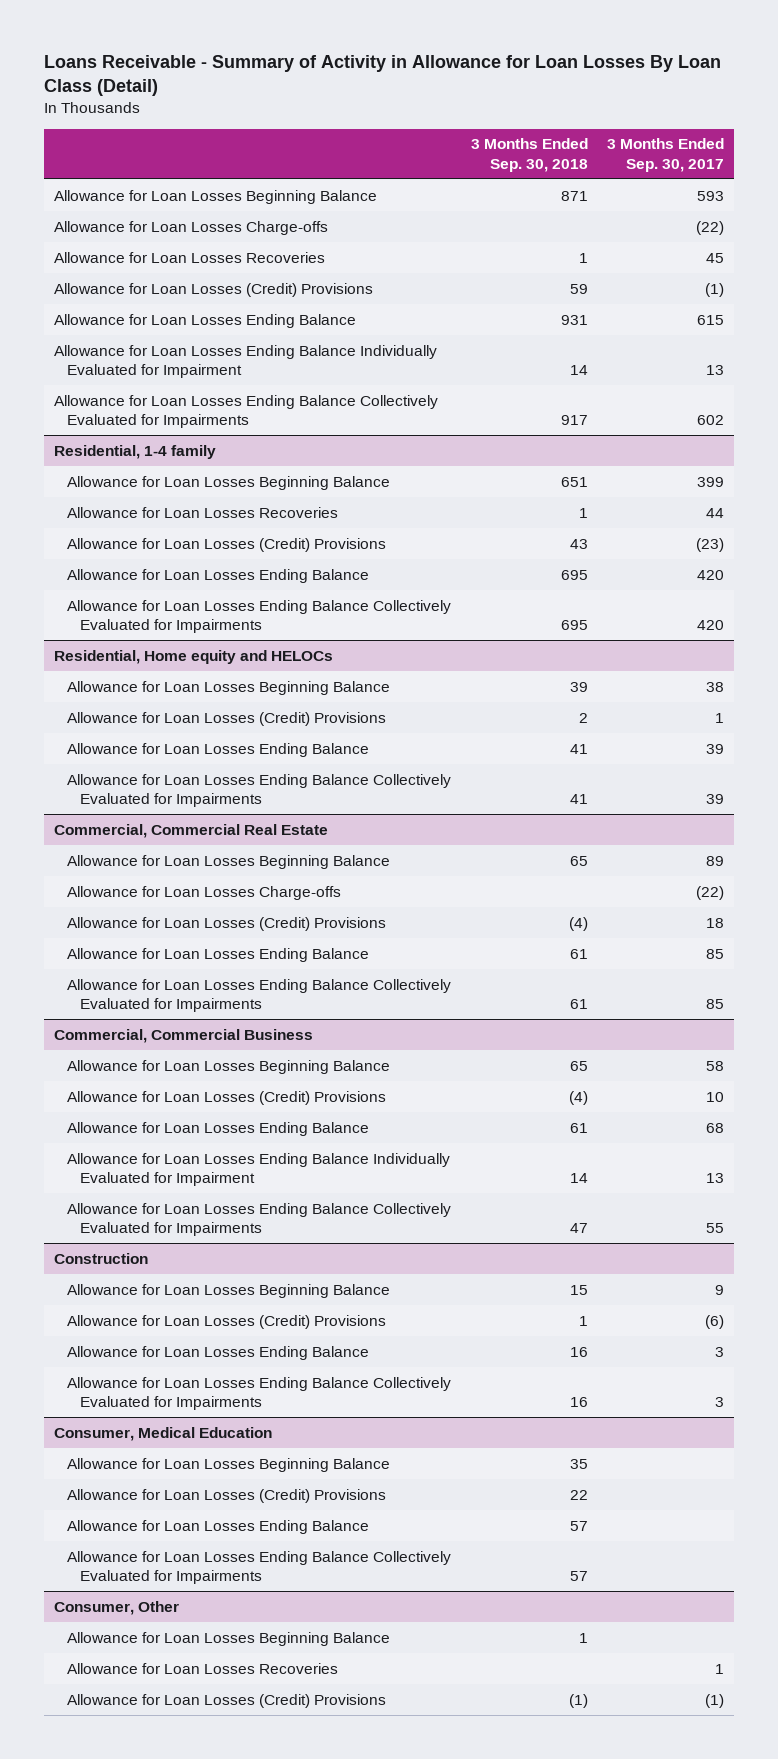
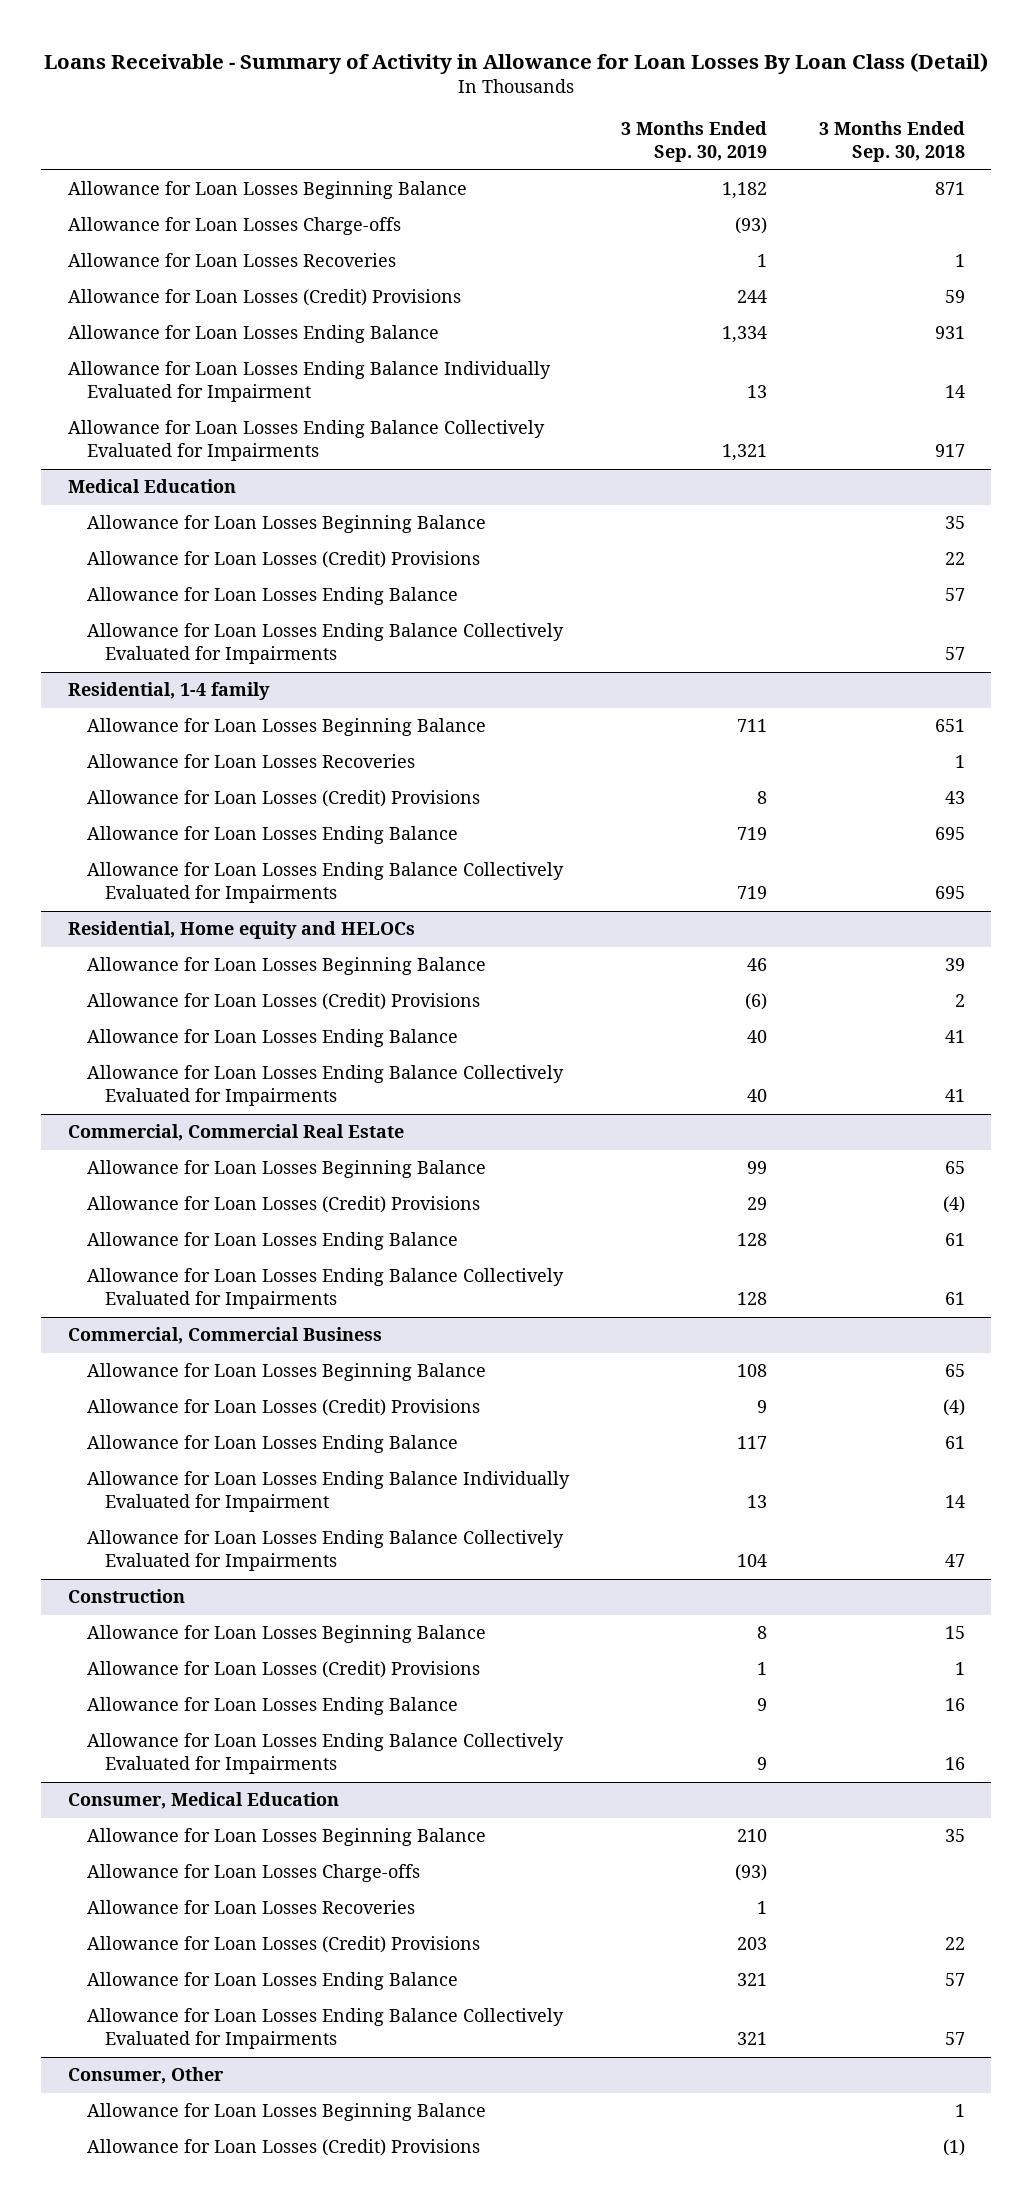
[607,138,725,172] 3 Months Ended Sep. 30, 2017 -> none
none -> [620,121,767,163] 3 Months Ended Sep. 30, 2019
none -> [67,479,236,494] Medical Education
none -> [86,515,486,534] Allowance for Loan Losses Beginning Balance
none -> [86,551,480,569] Allowance for Loan Losses (Credit) Provisions
none -> [86,587,458,606] Allowance for Loan Losses Ending Balance
none -> [86,623,564,665] Allowance for Loan Losses Ending Balance Collectively Evaluated for Impairments
[67,885,342,900] Allowance for Loan Losses Charge-offs -> none
none -> [86,1864,420,1883] Allowance for Loan Losses Charge-offs
none -> [86,1900,415,1915] Allowance for Loan Losses Recoveries
[67,1662,339,1674] Allowance for Loan Losses Recoveries -> none

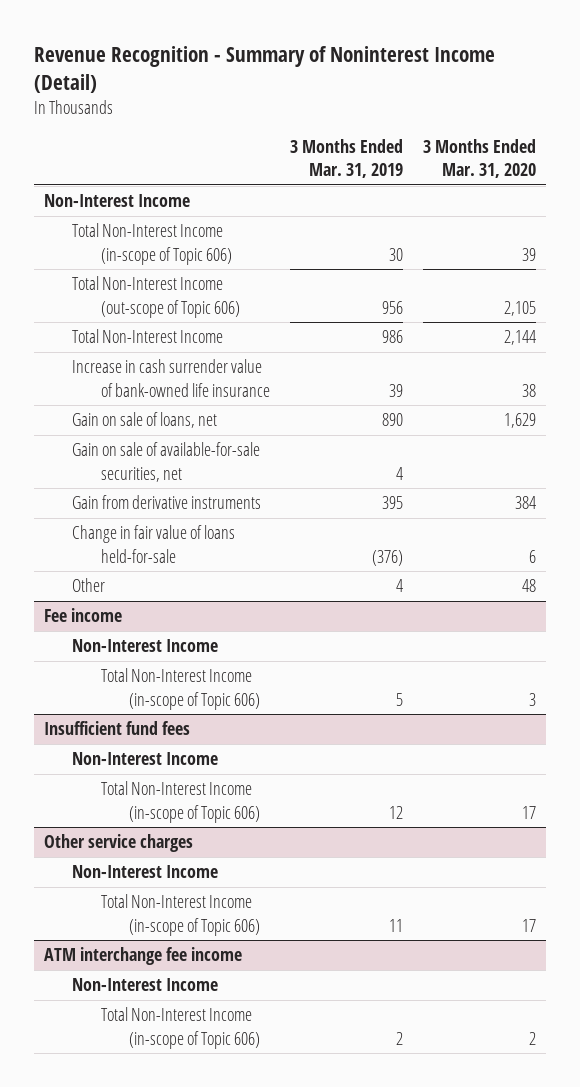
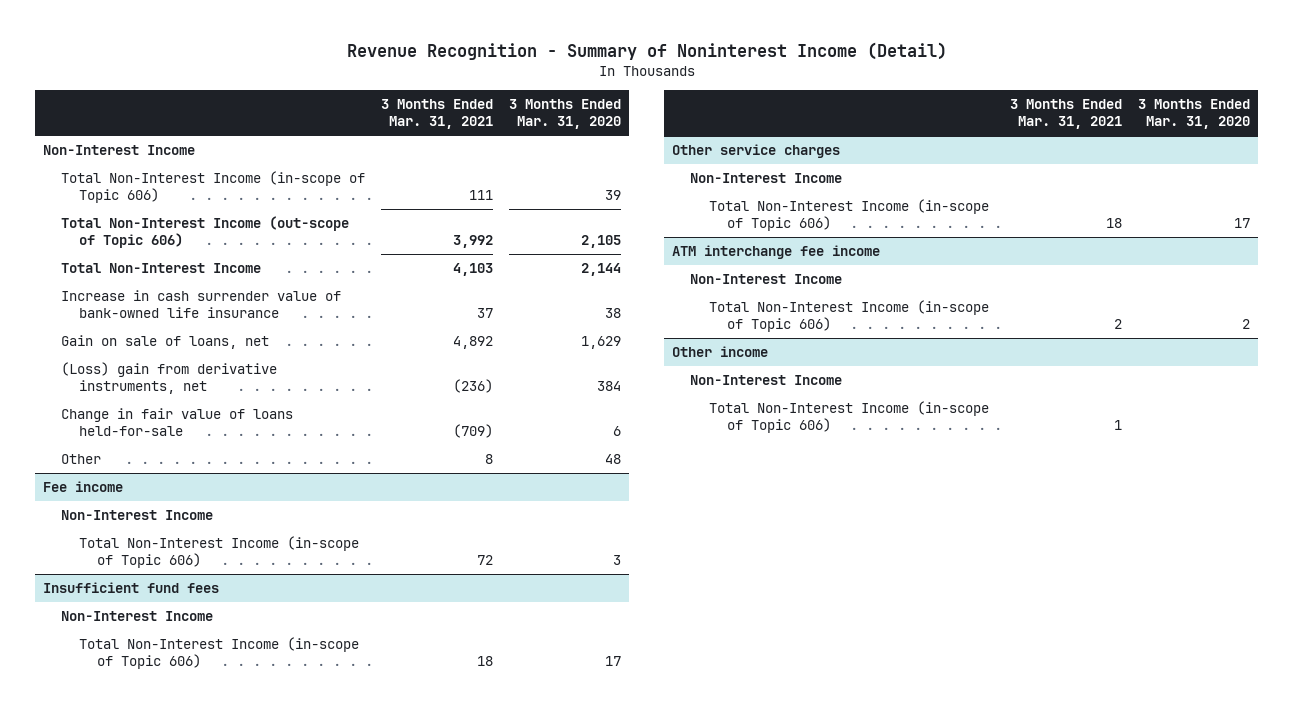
[289,138,403,178] 3 Months Ended Mar. 31, 2019 -> none
none -> [380,99,493,130] 3 Months Ended Mar. 31, 2021
[72,442,261,482] Gain on sale of available-for-sale securities, net -> none
[72,495,262,510] Gain from derivative instruments -> [61,362,278,395] (Loss) gain from derivative instruments, net
none -> [672,346,769,358] Other income
none -> [690,375,843,386] Non-Interest Income
none -> [708,401,989,434] Total Non-Interest Income (in-scope of Topic 606)

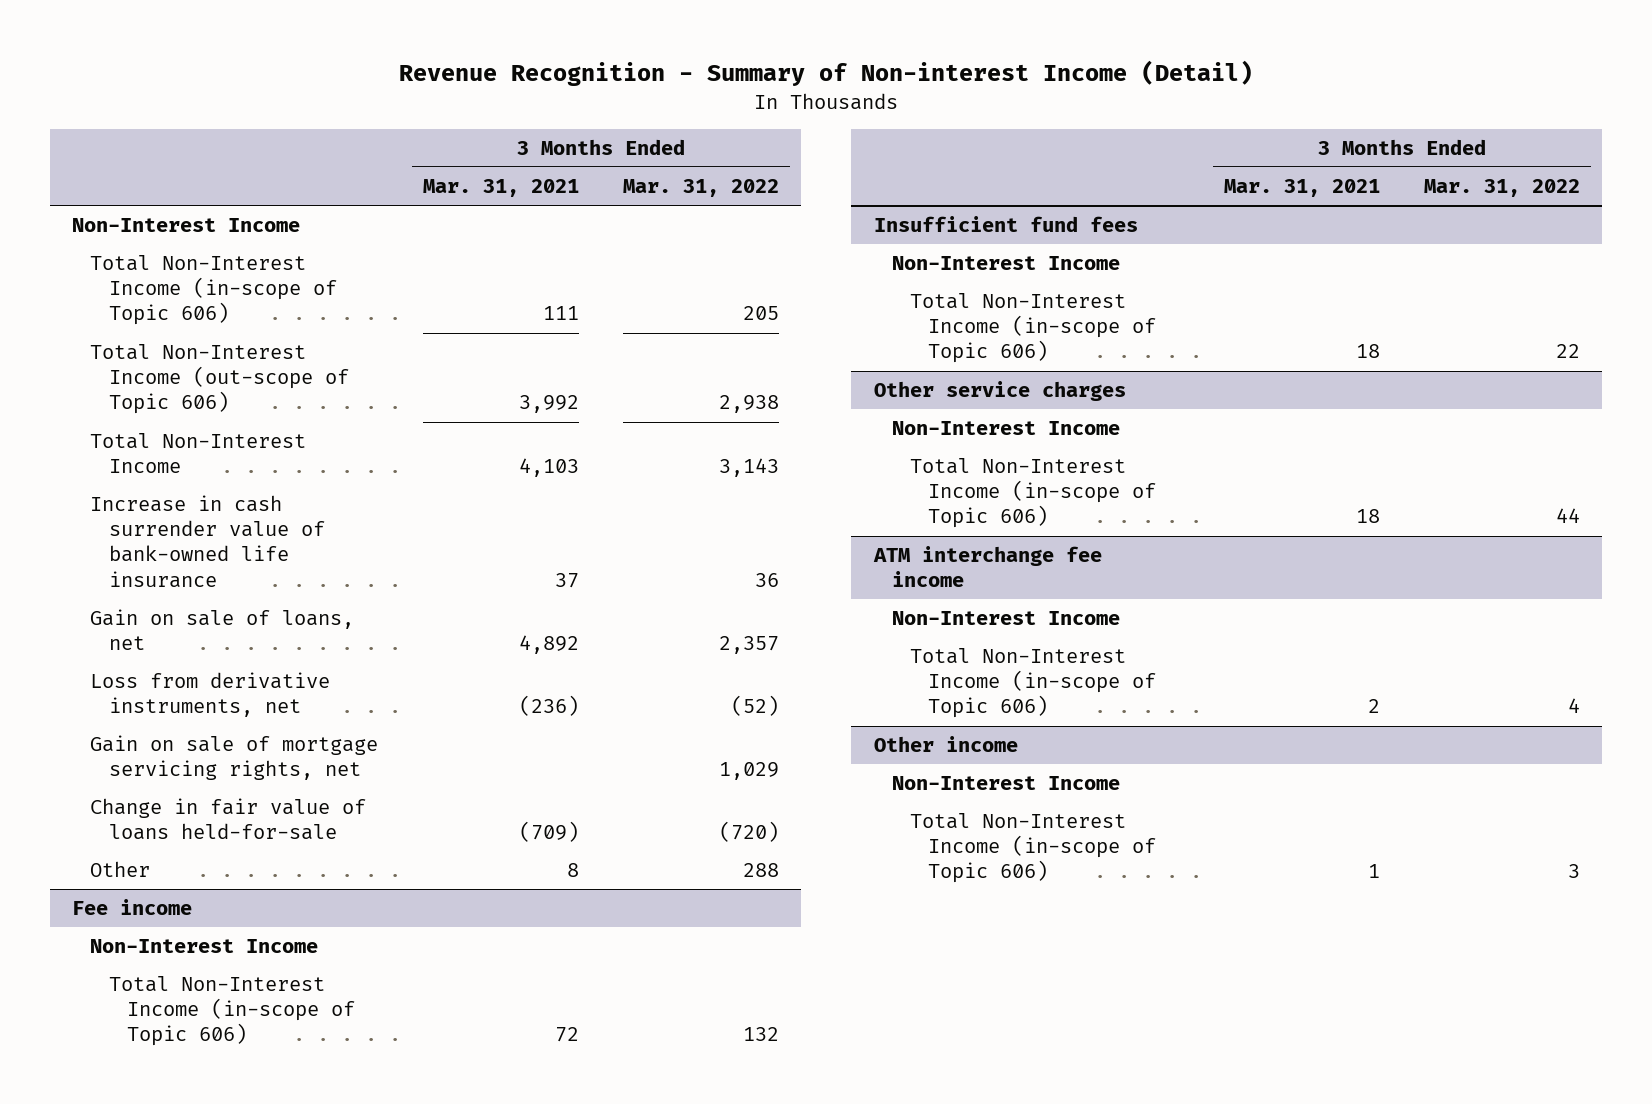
[346,41,947,60] Revenue Recognition - Summary of Noninterest Income (Detail) -> [399,60,1254,87] Revenue Recognition - Summary of Non-interest Income (Detail)
[508,99,621,130] 3 Months Ended Mar. 31, 2020 -> none
none -> [622,179,779,198] Mar. 31, 2022
[61,362,278,395] (Loss) gain from derivative instruments, net -> [90,672,331,718] Loss from derivative instruments, net
none -> [90,735,379,781] Gain on sale of mortgage servicing rights, net

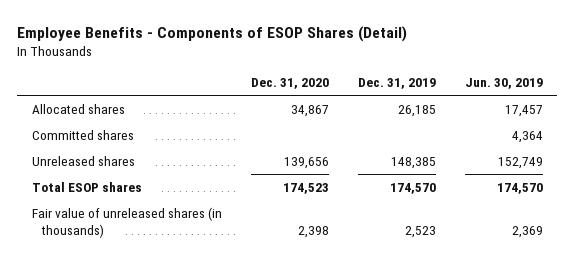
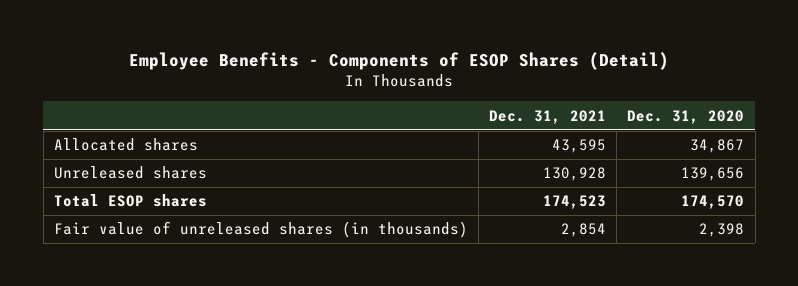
[357,78,436,90] Dec. 31, 2019 -> none
[464,78,543,90] Jun. 30, 2019 -> none
none -> [489,109,607,124] Dec. 31, 2021
[31,129,134,140] Committed shares -> none
[282,182,329,194] 174,523 -> [681,195,745,210] 174,570

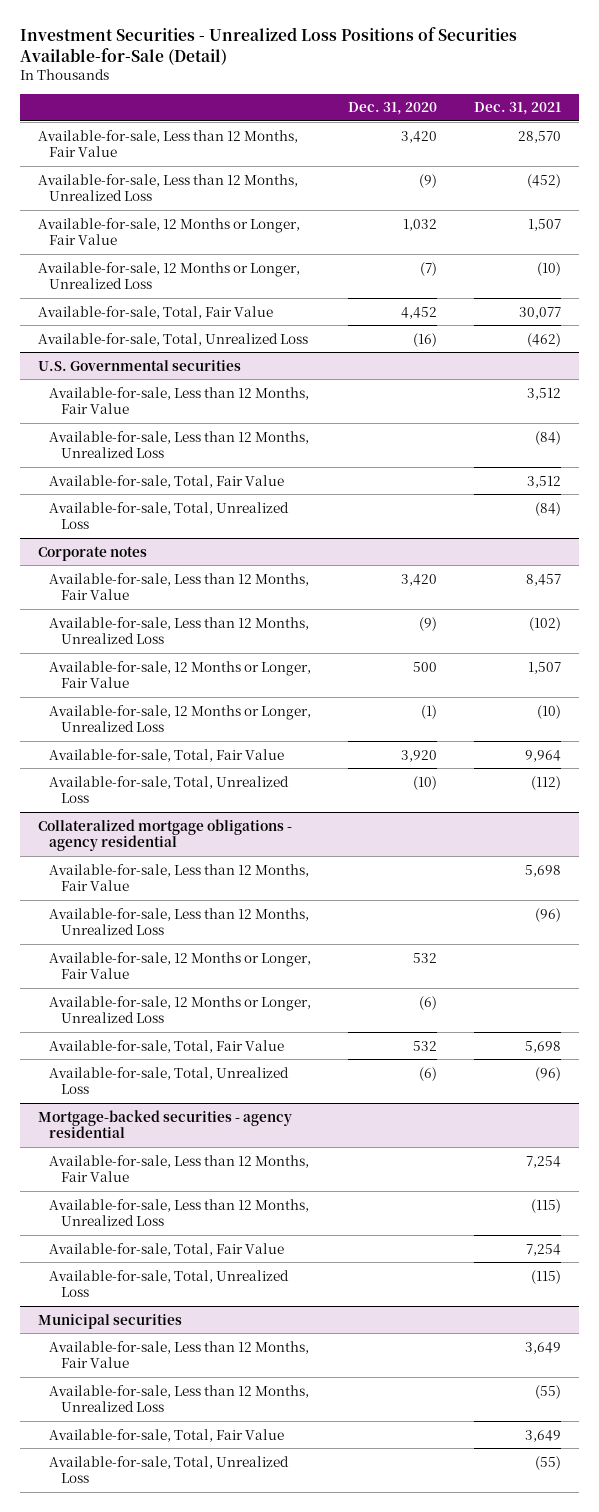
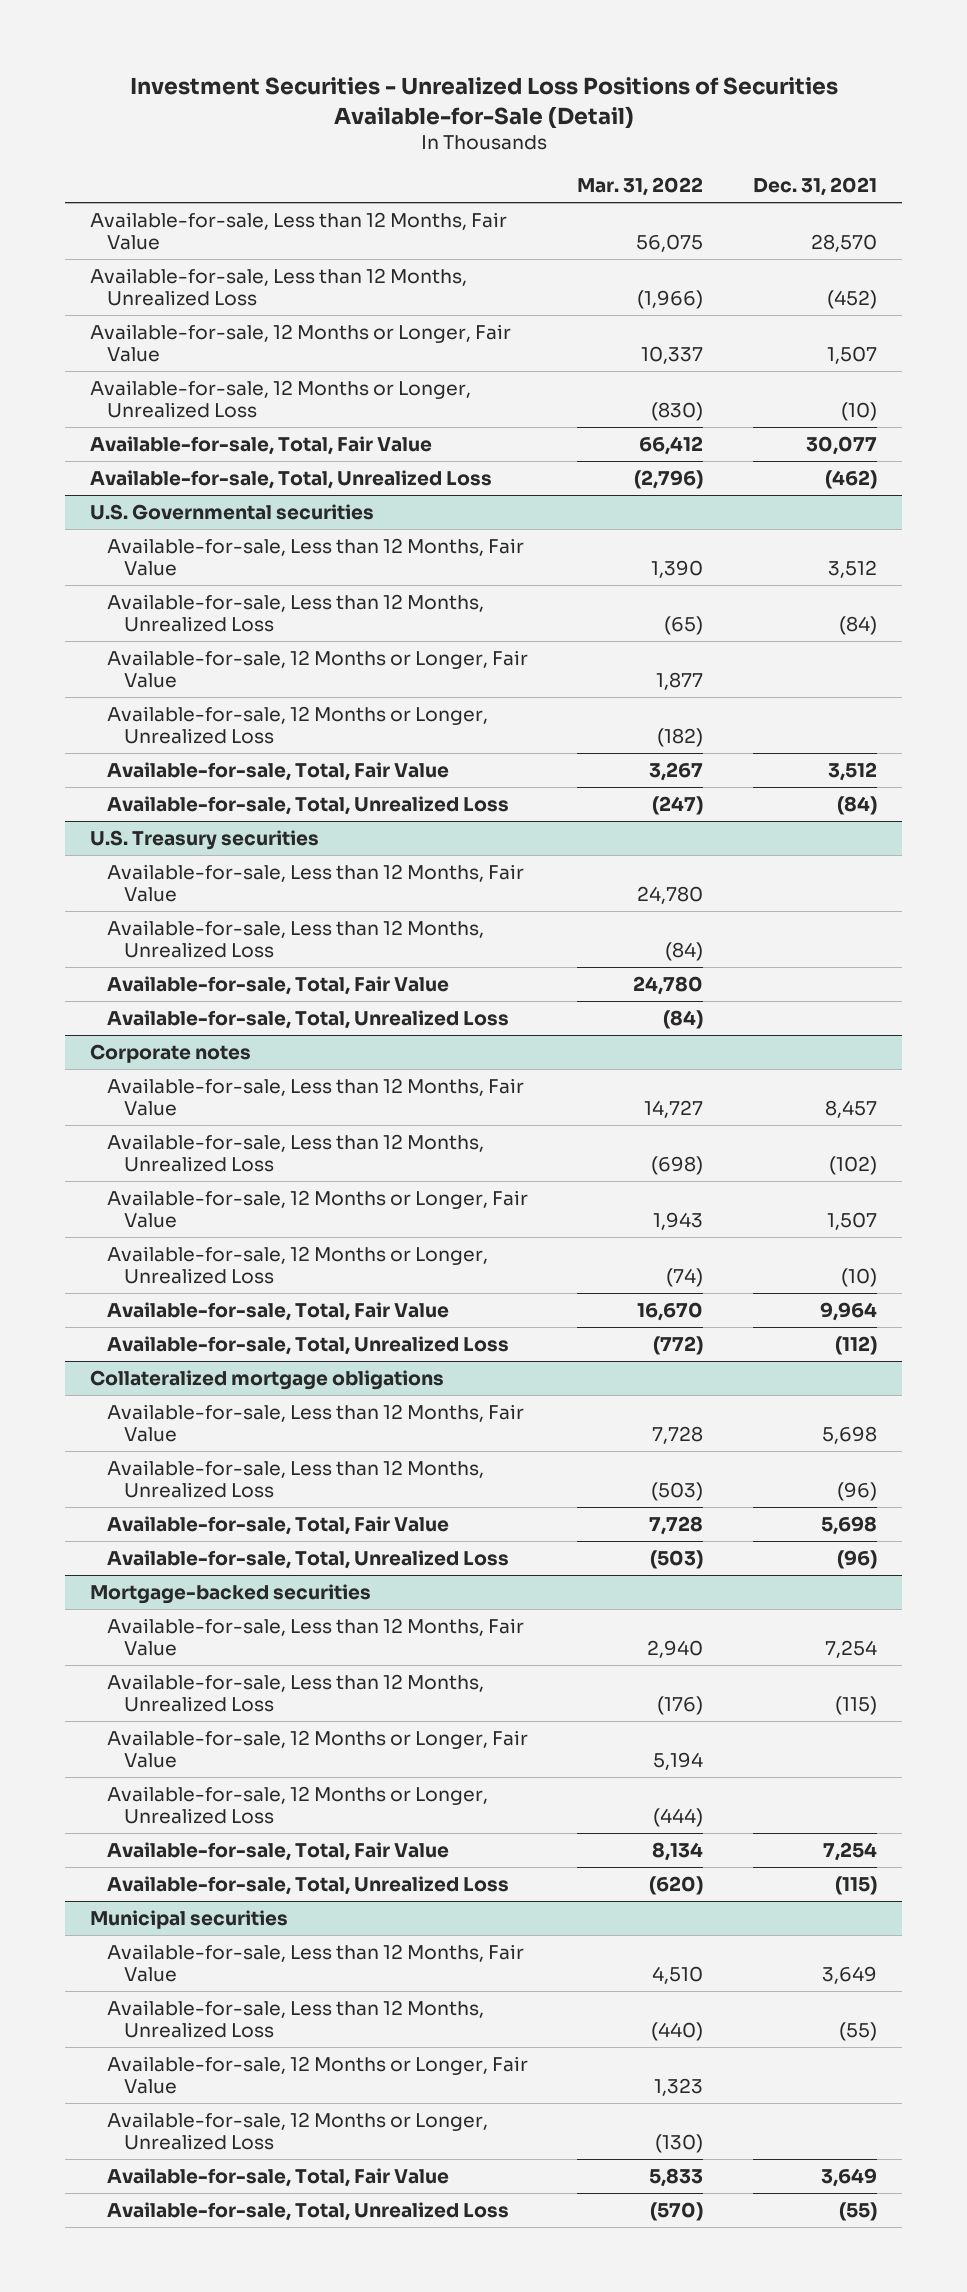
[348,102,438,116] Dec. 31, 2020 -> none
none -> [577,177,704,197] Mar. 31, 2022
none -> [106,649,528,689] Available-for-sale, 12 Months or Longer, Fair Value
none -> [106,705,488,745] Available-for-sale, 12 Months or Longer, Unrealized Loss
none -> [89,829,319,850] U.S. Treasury securities
none -> [106,863,524,903] Available-for-sale, Less than 12 Months, Fair Value
none -> [106,919,484,959] Available-for-sale, Less than 12 Months, Unrealized Loss
none -> [106,975,449,995] Available-for-sale, Total, Fair Value
none -> [106,1009,509,1029] Available-for-sale, Total, Unrealized Loss
[38,818,293,852] Collateralized mortgage obligations - agency residential -> [89,1369,444,1390] Collateralized mortgage obligations
[49,951,312,980] Available-for-sale, 12 Months or Longer, Fair Value -> none
[49,995,312,1024] Available-for-sale, 12 Months or Longer, Unrealized Loss -> none
[38,1109,293,1139] Mortgage-backed securities - agency residential -> [89,1583,371,1604] Mortgage-backed securities
none -> [106,1729,528,1769] Available-for-sale, 12 Months or Longer, Fair Value
none -> [106,1785,488,1825] Available-for-sale, 12 Months or Longer, Unrealized Loss
none -> [106,2055,528,2095] Available-for-sale, 12 Months or Longer, Fair Value
none -> [106,2111,488,2151] Available-for-sale, 12 Months or Longer, Unrealized Loss

